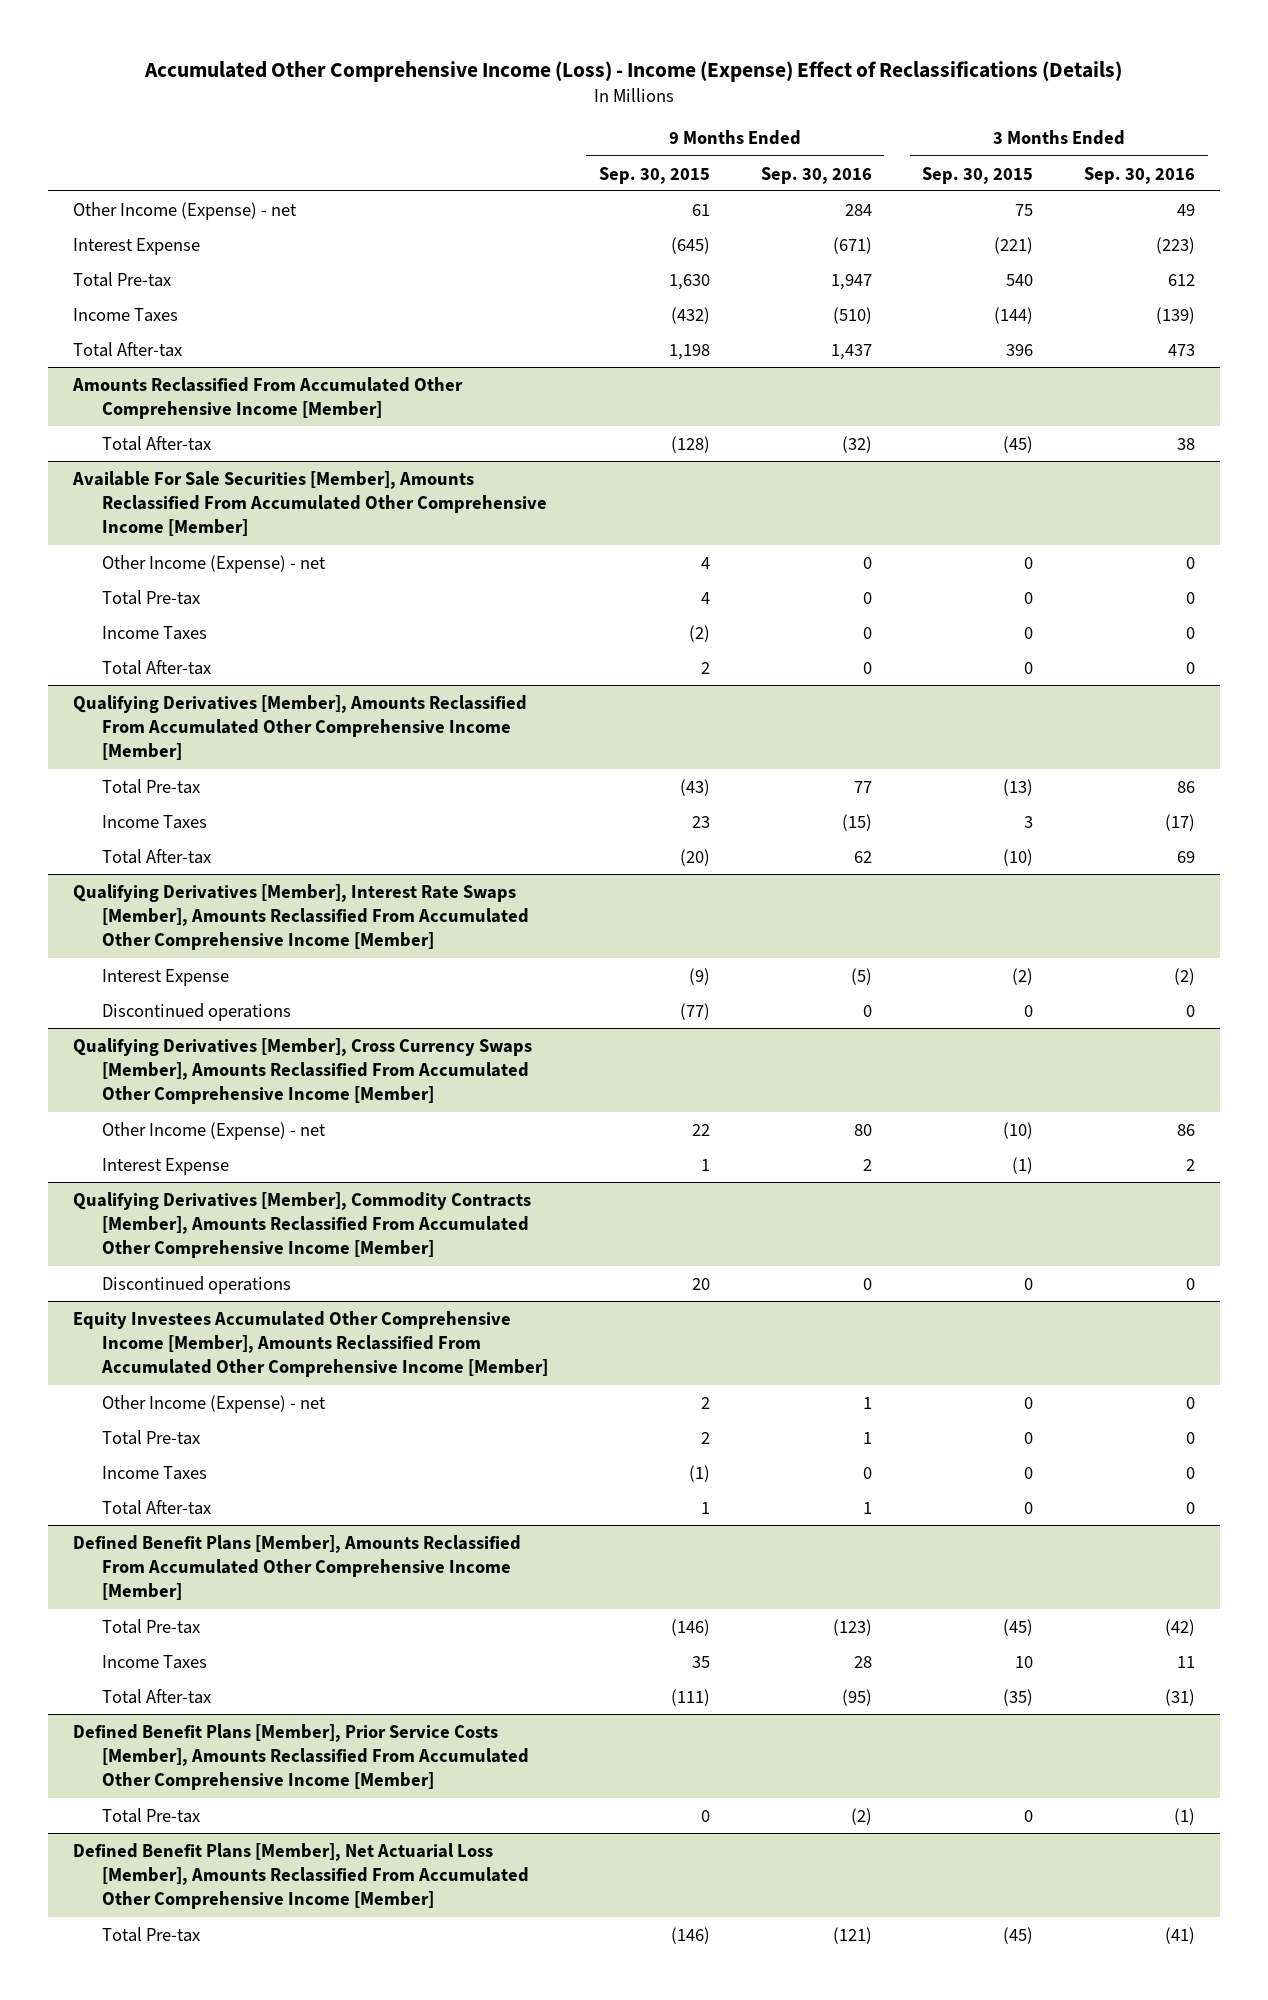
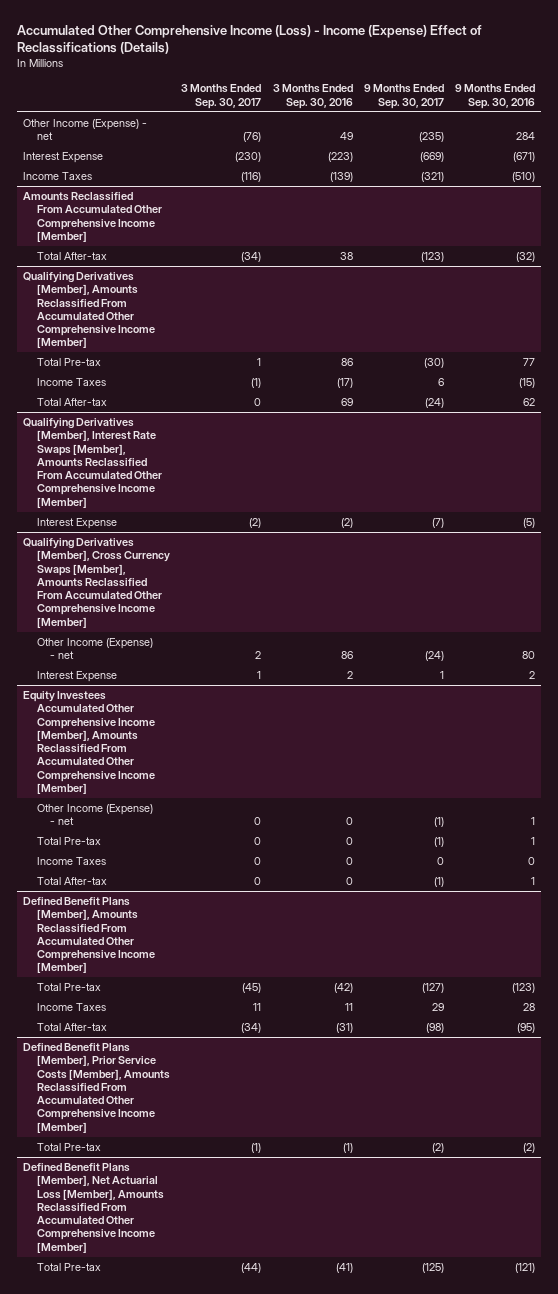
[598,166,710,184] Sep. 30, 2015 -> none
[922,166,1034,184] Sep. 30, 2015 -> none
none -> [181,84,262,109] 3 Months Ended Sep. 30, 2017
none -> [363,84,444,109] 9 Months Ended Sep. 30, 2017
[72,271,171,287] Total Pre-tax -> none
[72,341,182,357] Total After-tax -> none
[71,470,548,537] Available For Sale Securities [Member], Amounts Reclassified From Accumulated Other Comprehensive Income [Member] -> none
[102,554,327,573] Other Income (Expense) - net -> none
[102,589,201,605] Total Pre-tax -> none
[102,625,208,640] Income Taxes -> none
[102,659,212,675] Total After-tax -> none
[102,1002,292,1021] Discontinued operations -> none
[72,1191,531,1259] Qualifying Derivatives [Member], Commodity Contracts [Member], Amounts Reclassified From Accumulated Other Comprehensive Income [Member] -> none
[102,1275,292,1294] Discontinued operations -> none

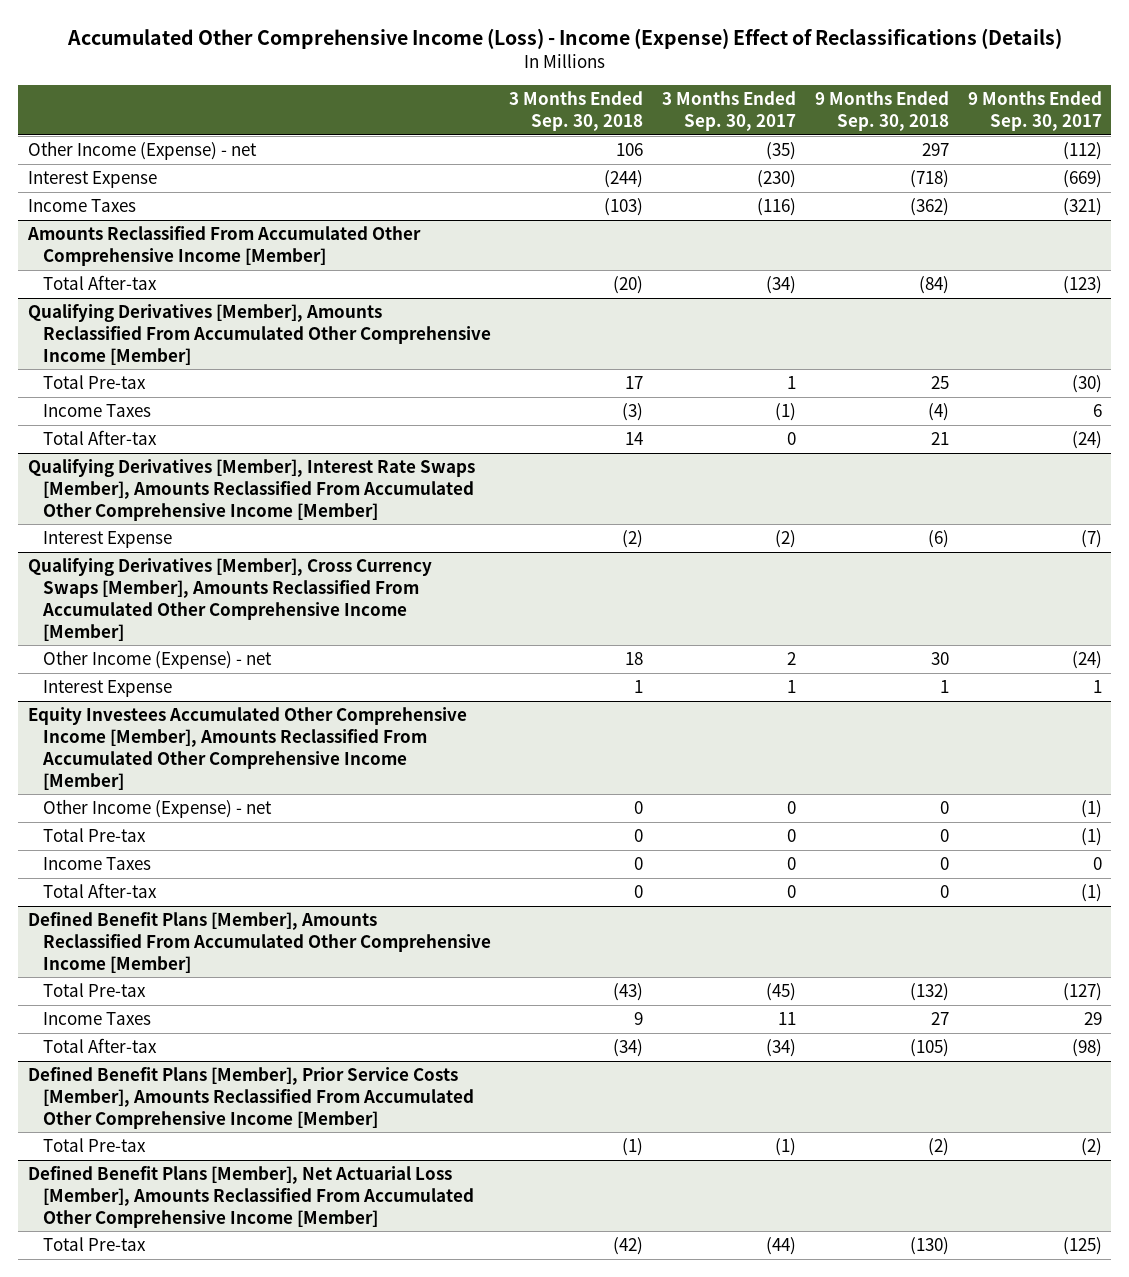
[272,84,353,109] 3 Months Ended Sep. 30, 2016 -> none
[455,84,536,109] 9 Months Ended Sep. 30, 2016 -> none
none -> [509,91,644,131] 3 Months Ended Sep. 30, 2018
none -> [814,91,949,131] 9 Months Ended Sep. 30, 2018
[243,132,262,143] (76) -> [766,142,797,161] (35)
[418,132,444,143] (235) -> [1062,142,1102,161] (112)

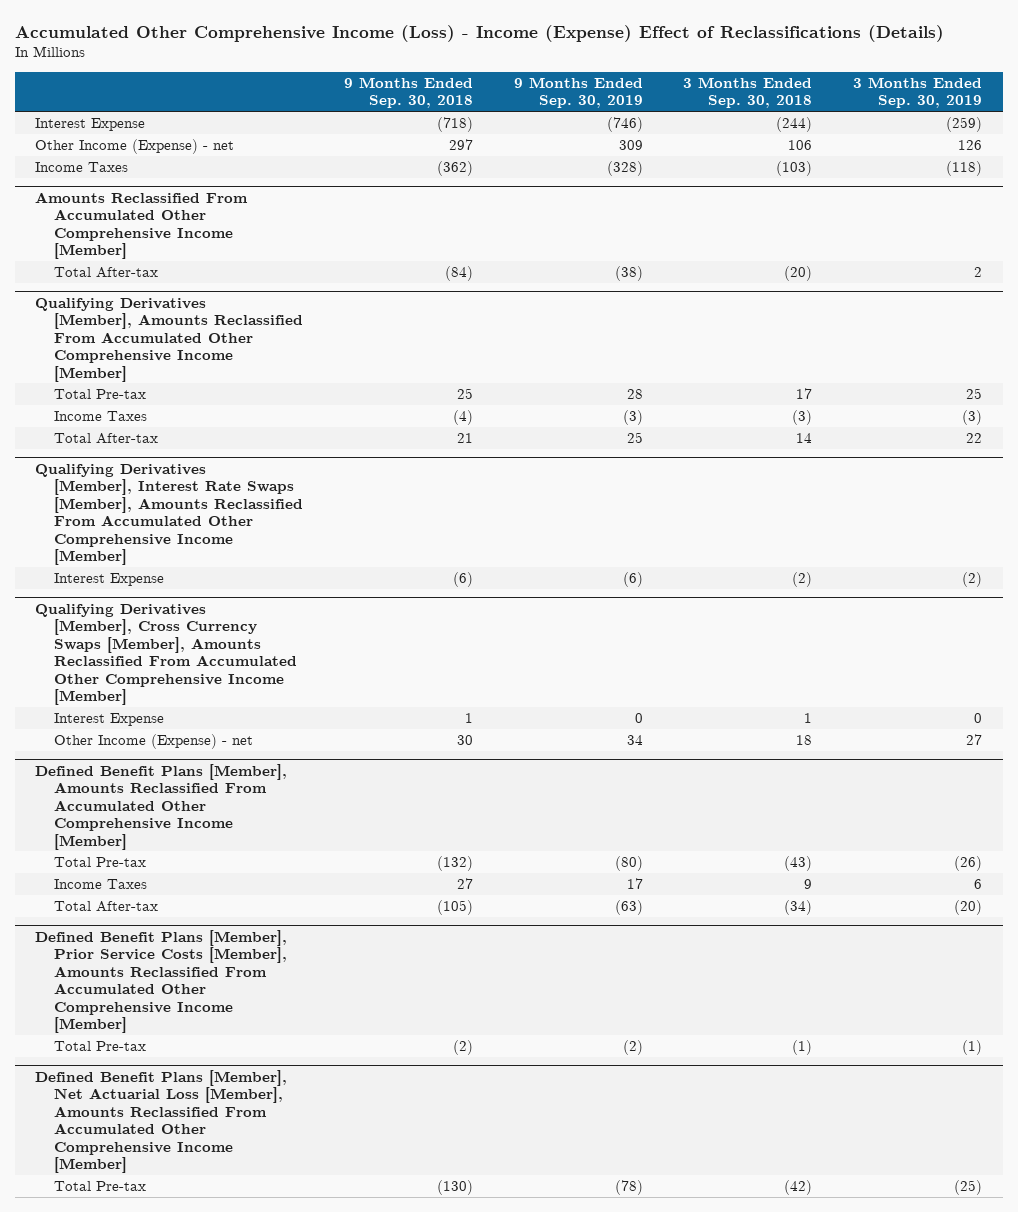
[662,91,797,131] 3 Months Ended Sep. 30, 2017 -> none
[967,91,1102,131] 9 Months Ended Sep. 30, 2017 -> none
none -> [513,76,643,109] 9 Months Ended Sep. 30, 2019
none -> [853,76,983,109] 3 Months Ended Sep. 30, 2019
[27,141,257,161] Other Income (Expense) - net -> [35,138,235,154] Other Income (Expense) - net
[27,707,467,790] Equity Investees Accumulated Other Comprehensive Income [Member], Amounts Reclassified From Accumulated Other Comprehensive Income [Member] -> none
[42,799,272,819] Other Income (Expense) - net -> none
[42,828,146,843] Total Pre-tax -> none
[42,857,151,871] Income Taxes -> none
[42,883,157,899] Total After-tax -> none
[42,650,272,670] Other Income (Expense) - net -> [53,733,253,749] Other Income (Expense) - net

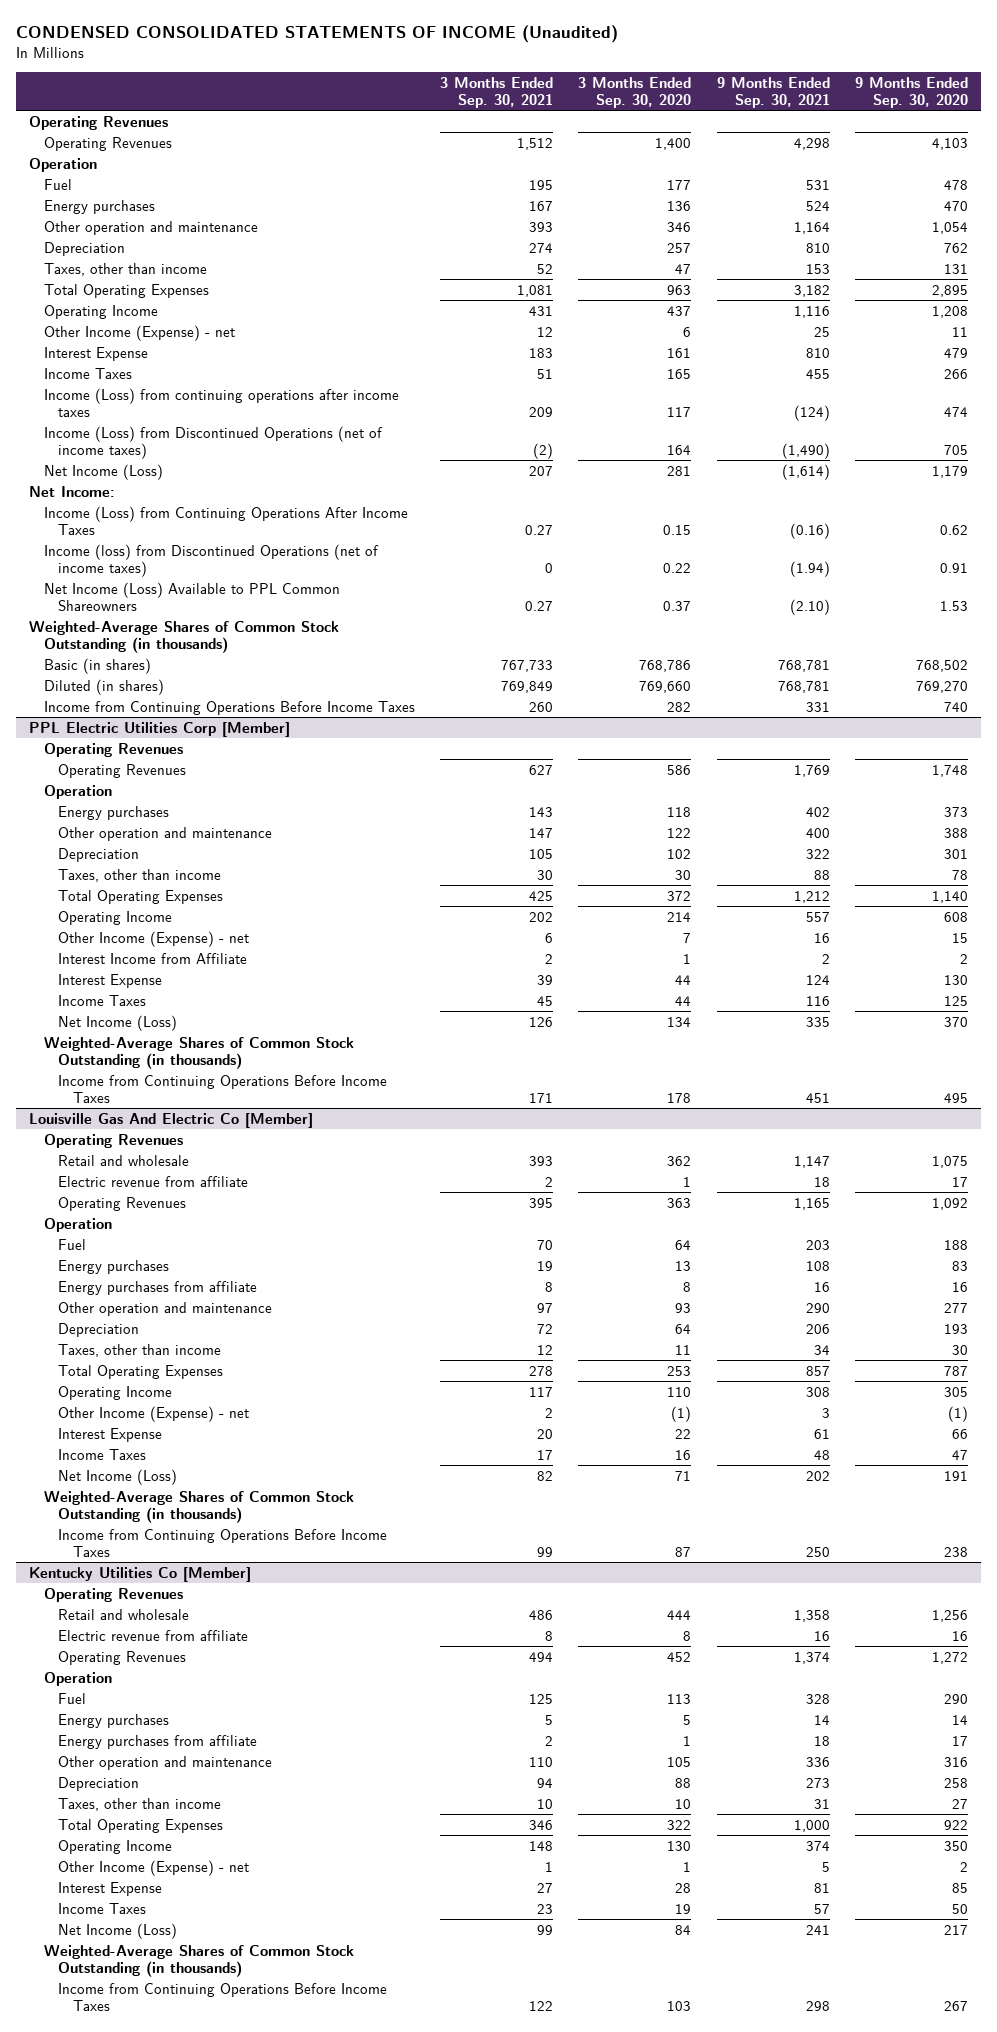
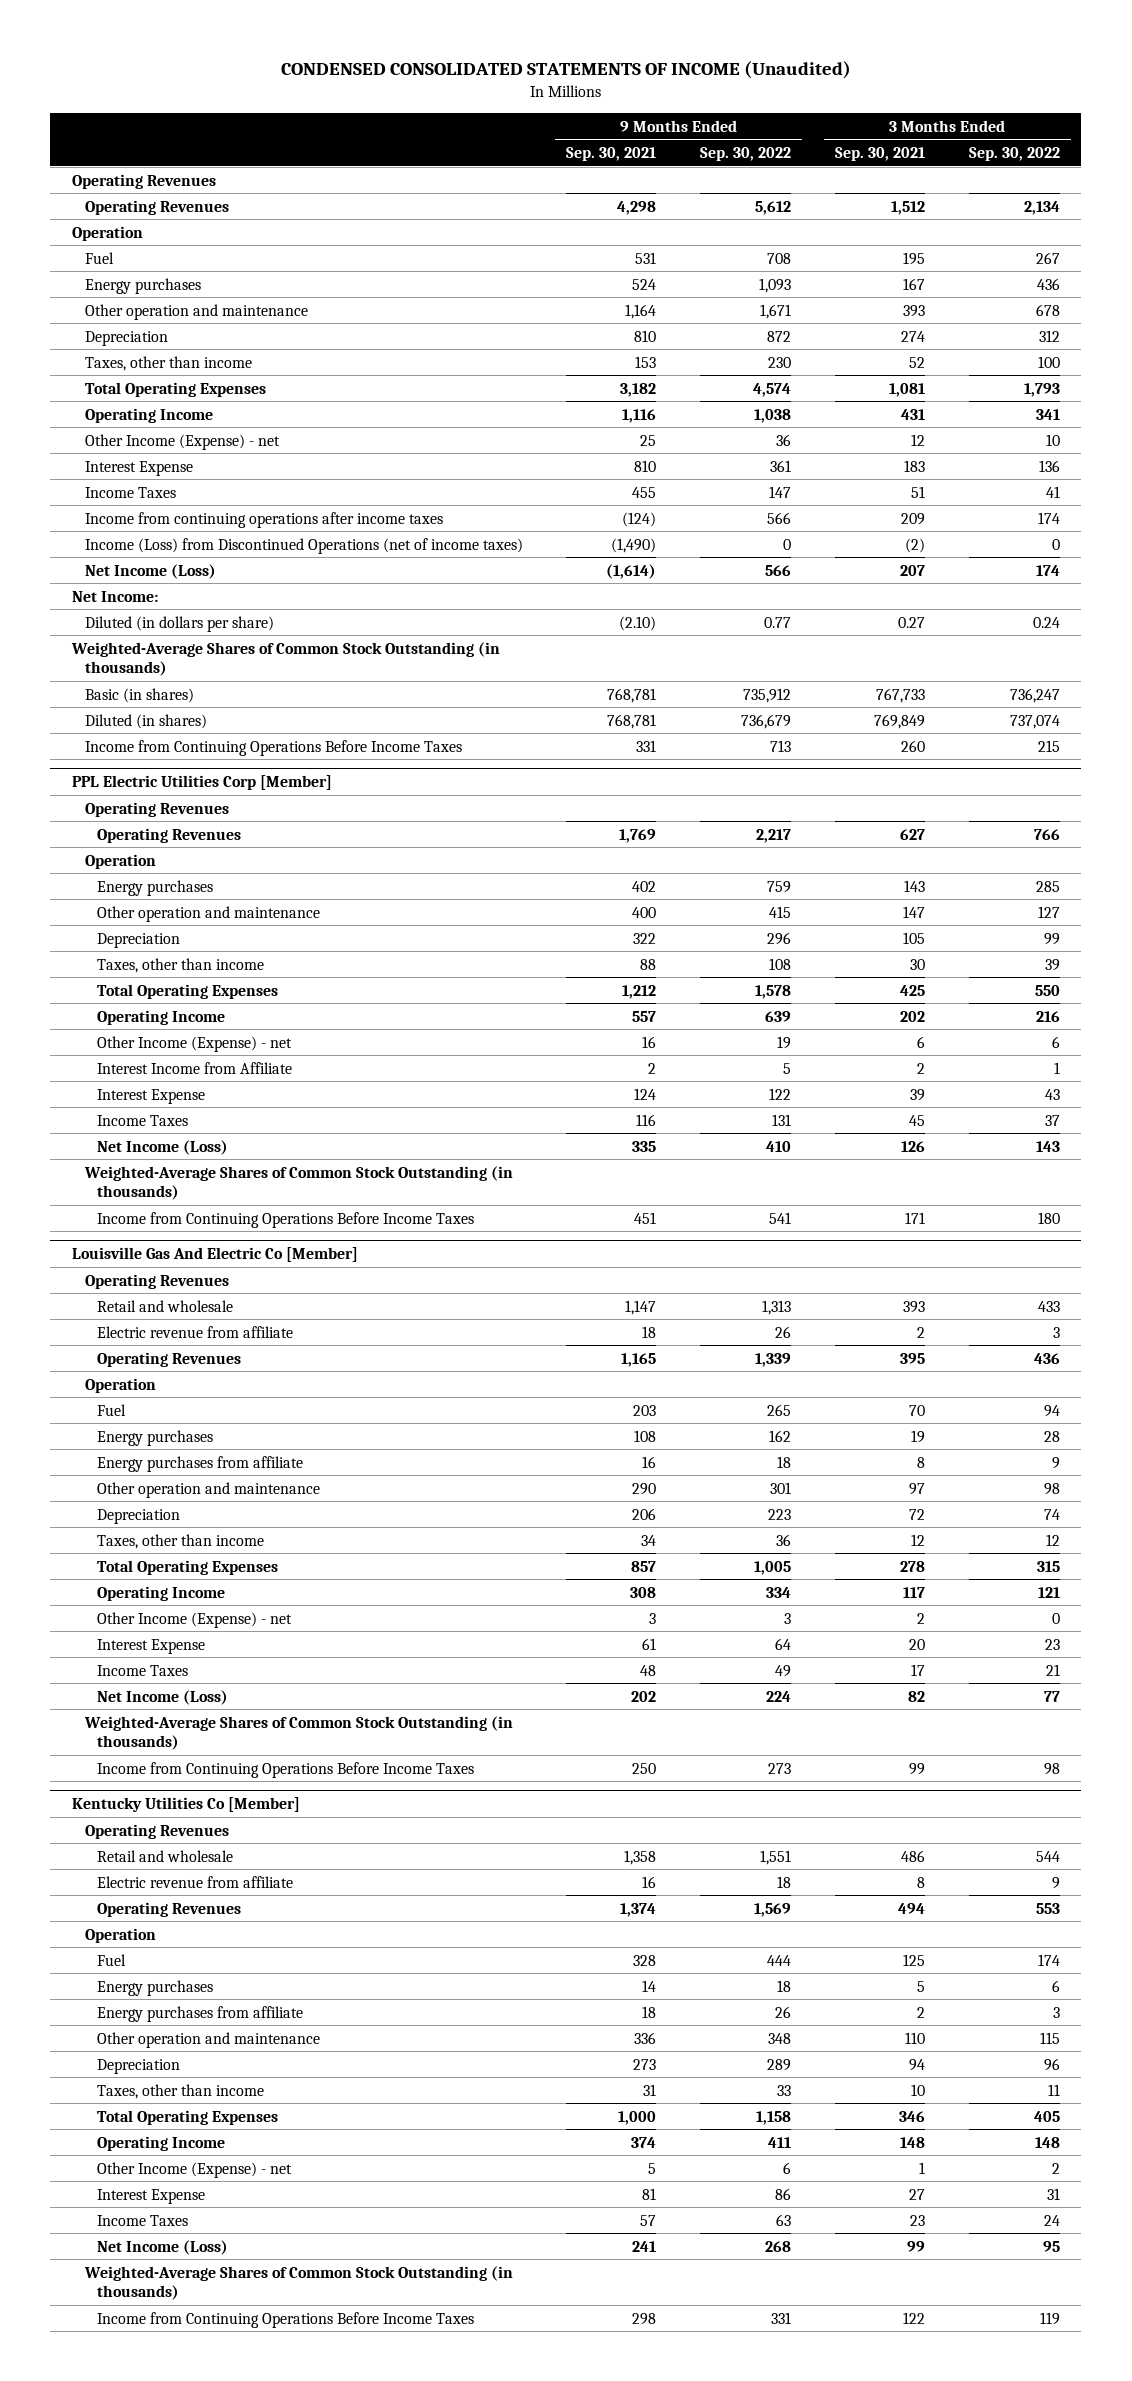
[578,76,692,108] 3 Months Ended Sep. 30, 2020 -> none
[854,76,968,108] 9 Months Ended Sep. 30, 2020 -> none
none -> [700,146,792,161] Sep. 30, 2022
none -> [968,146,1060,161] Sep. 30, 2022
[43,387,399,417] Income (Loss) from continuing operations after income taxes -> [84,511,443,528] Income from continuing operations after income taxes
[43,505,408,535] Income (Loss) from Continuing Operations After Income Taxes -> none
[43,543,379,577] Income (loss) from Discontinued Operations (net of income taxes) -> none
[43,581,340,611] Net Income (Loss) Available to PPL Common Shareowners -> [84,615,274,632] Diluted (in dollars per share)

